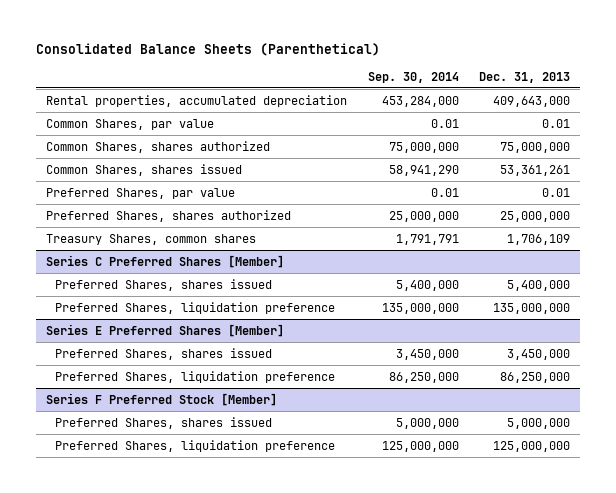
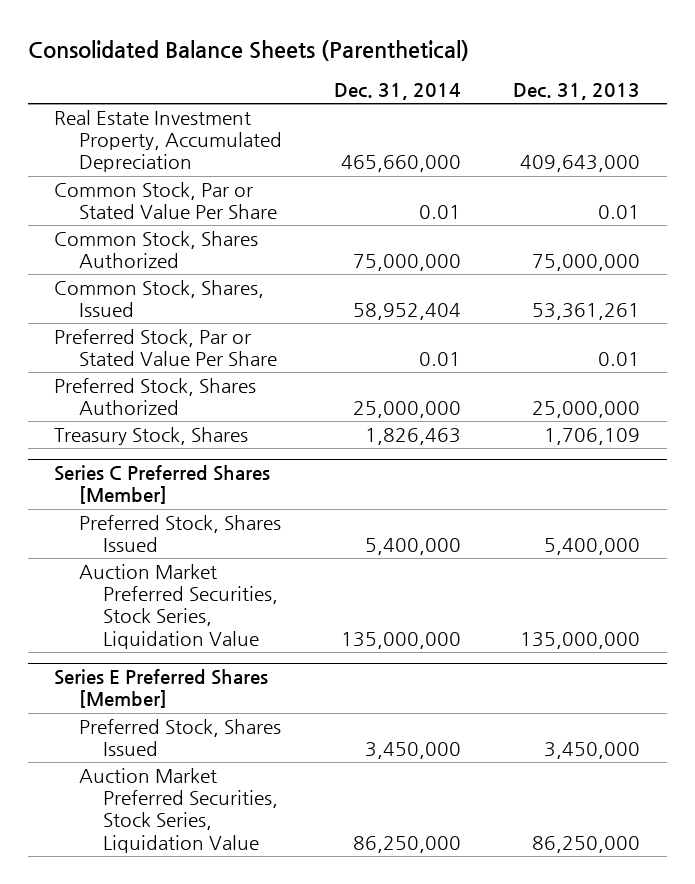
[367,71,459,83] Sep. 30, 2014 -> none
none -> [334,83,462,101] Dec. 31, 2014
[46,94,348,107] Rental properties, accumulated depreciation -> [54,110,282,173] Real Estate Investment Property, Accumulated Depreciation
[46,118,215,130] Common Shares, par value -> [54,182,277,220] Common Stock, Par or Stated Value Per Share
[46,140,271,153] Common Shares, shares authorized -> [54,231,259,269] Common Stock, Shares Authorized
[46,163,243,176] Common Shares, shares issued -> [54,280,265,318] Common Stock, Shares, Issued
[46,187,236,199] Preferred Shares, par value -> [54,329,277,367] Preferred Stock, Par or Stated Value Per Share
[46,209,292,222] Preferred Shares, shares authorized -> [54,378,257,416] Preferred Stock, Shares Authorized
[46,233,257,245] Treasury Shares, common shares -> [54,427,249,446] Treasury Stock, Shares
[55,278,273,291] Preferred Shares, shares issued -> [78,515,281,553] Preferred Stock, Shares Issued
[55,301,336,314] Preferred Shares, liquidation preference -> [78,564,279,649] Auction Market Preferred Securities, Stock Series, Liquidation Value
[46,392,278,406] Series F Preferred Stock [Member] -> none
[55,416,273,429] Preferred Shares, shares issued -> none
[55,439,336,452] Preferred Shares, liquidation preference -> none
[55,347,273,360] Preferred Shares, shares issued -> [78,719,281,757] Preferred Stock, Shares Issued
[55,370,336,383] Preferred Shares, liquidation preference -> [78,768,279,853] Auction Market Preferred Securities, Stock Series, Liquidation Value

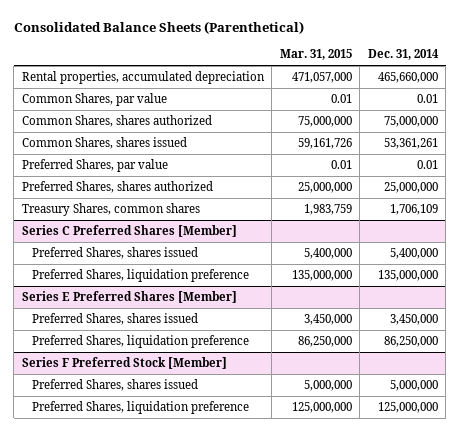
[513,83,641,101] Dec. 31, 2013 -> none
none -> [279,49,352,61] Mar. 31, 2015
[54,110,282,173] Real Estate Investment Property, Accumulated Depreciation -> [21,71,265,85] Rental properties, accumulated depreciation
[54,182,277,220] Common Stock, Par or Stated Value Per Share -> [21,93,167,107] Common Shares, par value
[54,231,259,269] Common Stock, Shares Authorized -> [21,115,212,128] Common Shares, shares authorized
[54,280,265,318] Common Stock, Shares, Issued -> [21,137,187,150] Common Shares, shares issued
[353,303,462,321] 58,952,404 -> [383,138,438,150] 53,361,261
[54,329,277,367] Preferred Stock, Par or Stated Value Per Share -> [21,159,168,173] Preferred Shares, par value
[54,378,257,416] Preferred Stock, Shares Authorized -> [21,181,213,194] Preferred Shares, shares authorized
[54,427,249,446] Treasury Stock, Shares -> [21,203,200,217] Treasury Shares, common shares
[365,428,462,446] 1,826,463 -> [389,204,438,216] 1,706,109
[78,515,281,553] Preferred Stock, Shares Issued -> [32,247,199,260] Preferred Shares, shares issued
[78,564,279,649] Auction Market Preferred Securities, Stock Series, Liquidation Value -> [32,269,250,283] Preferred Shares, liquidation preference
[78,719,281,757] Preferred Stock, Shares Issued -> [32,313,199,326] Preferred Shares, shares issued
[78,768,279,853] Auction Market Preferred Securities, Stock Series, Liquidation Value -> [32,335,250,349] Preferred Shares, liquidation preference
none -> [21,357,227,370] Series F Preferred Stock [Member]
none -> [32,379,199,392] Preferred Shares, shares issued
none -> [32,401,250,415] Preferred Shares, liquidation preference

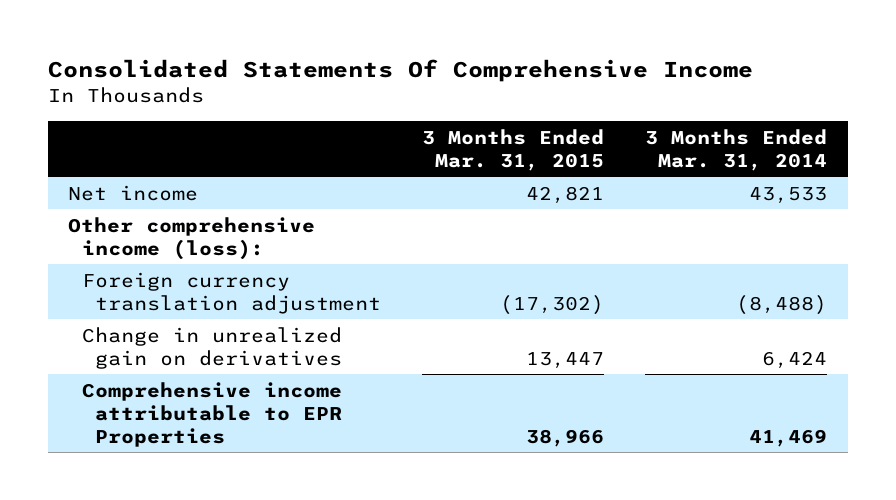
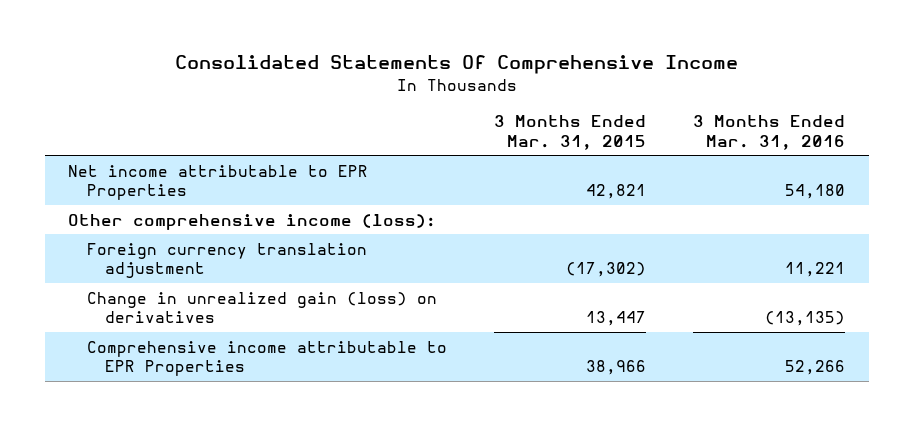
[645,128,828,171] 3 Months Ended Mar. 31, 2014 -> none
none -> [692,115,845,150] 3 Months Ended Mar. 31, 2016
[68,184,199,201] Net income -> [68,164,369,201] Net income attributable to EPR Properties
[81,326,343,369] Change in unrealized gain on derivatives -> [86,291,437,324] Change in unrealized gain (loss) on derivatives

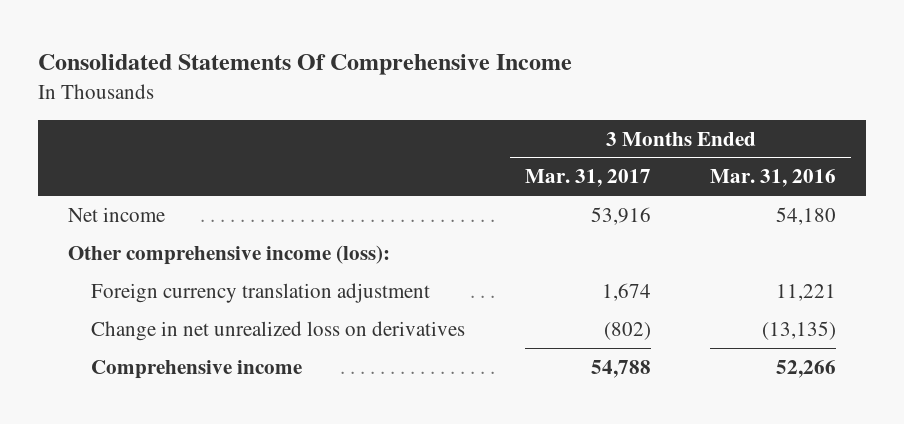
[493,115,646,150] 3 Months Ended Mar. 31, 2015 -> none
none -> [524,169,651,188] Mar. 31, 2017
[68,164,369,201] Net income attributable to EPR Properties -> [67,206,165,222] Net income
[86,291,437,324] Change in unrealized gain (loss) on derivatives -> [90,320,465,341] Change in net unrealized loss on derivatives
[86,340,447,377] Comprehensive income attributable to EPR Properties -> [90,359,302,379] Comprehensive income

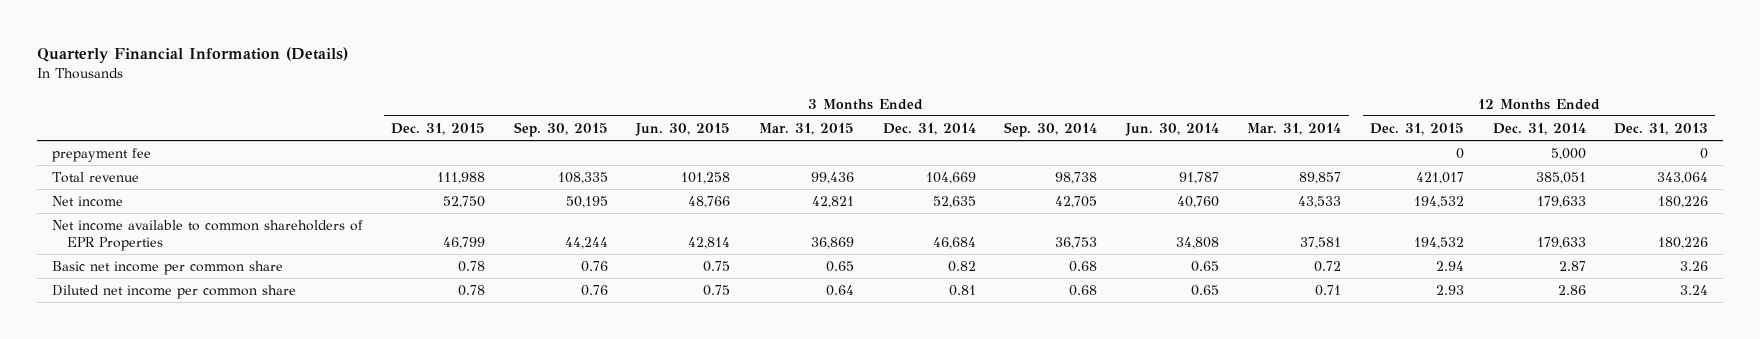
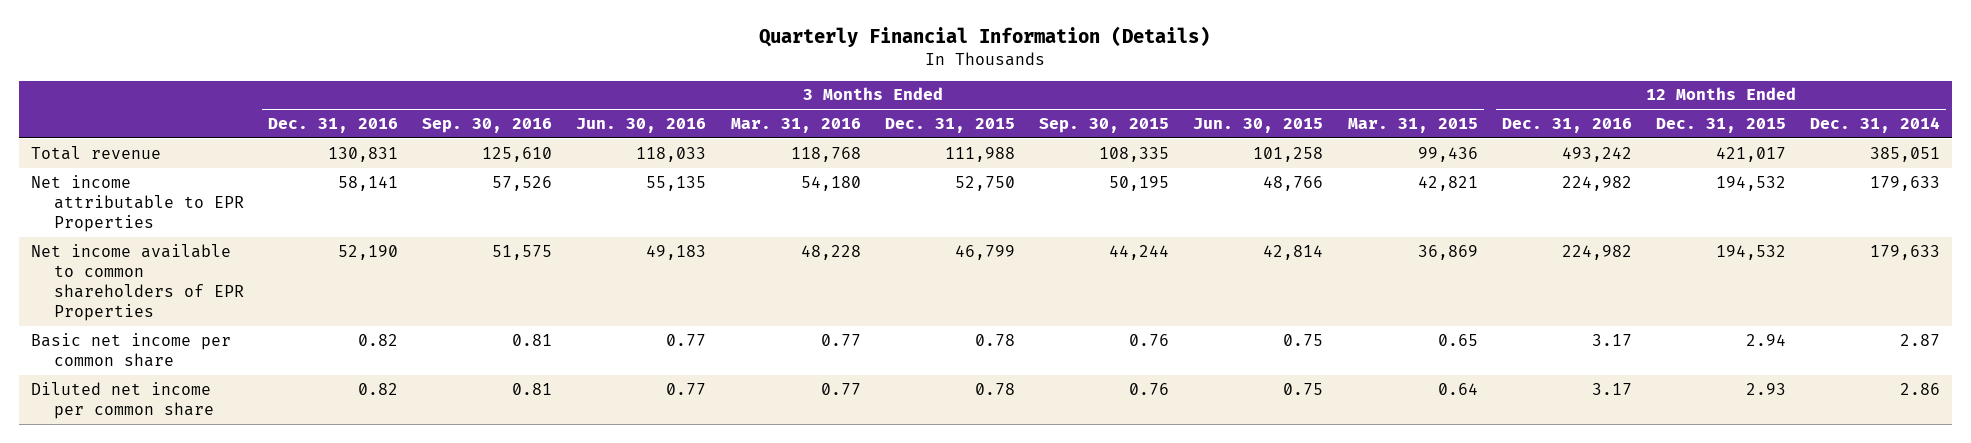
[882,122,976,135] Dec. 31, 2014 -> none
[1004,121,1098,137] Sep. 30, 2014 -> none
[1124,122,1219,136] Jun. 30, 2014 -> none
[1247,122,1342,135] Mar. 31, 2014 -> none
[1614,122,1709,135] Dec. 31, 2013 -> none
none -> [267,118,398,134] Dec. 31, 2016
none -> [422,118,553,134] Sep. 30, 2016
none -> [576,118,707,134] Jun. 30, 2016
none -> [730,118,861,134] Mar. 31, 2016
none -> [1501,118,1632,134] Dec. 31, 2016
[51,147,151,162] prepayment fee -> none
[51,195,123,207] Net income -> [30,174,244,232] Net income attributable to EPR Properties

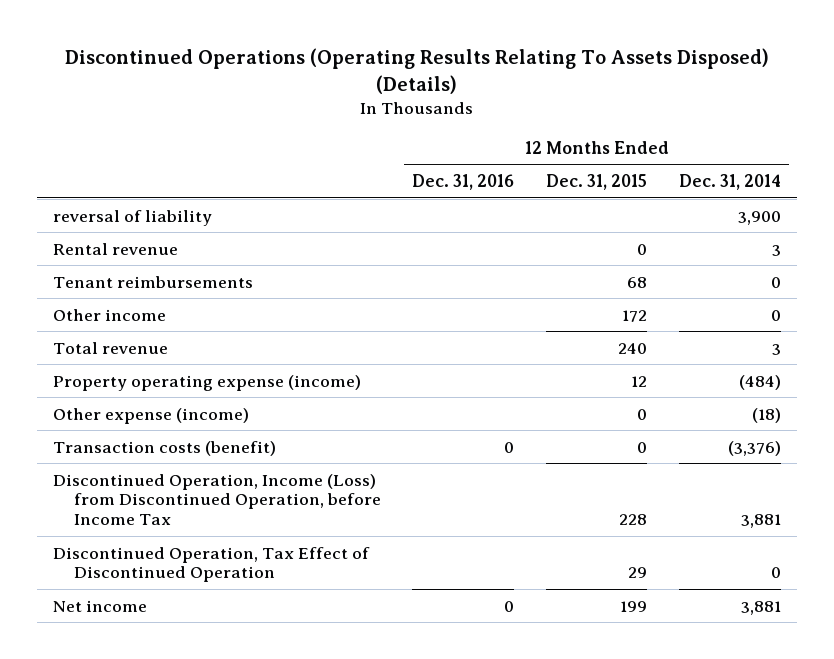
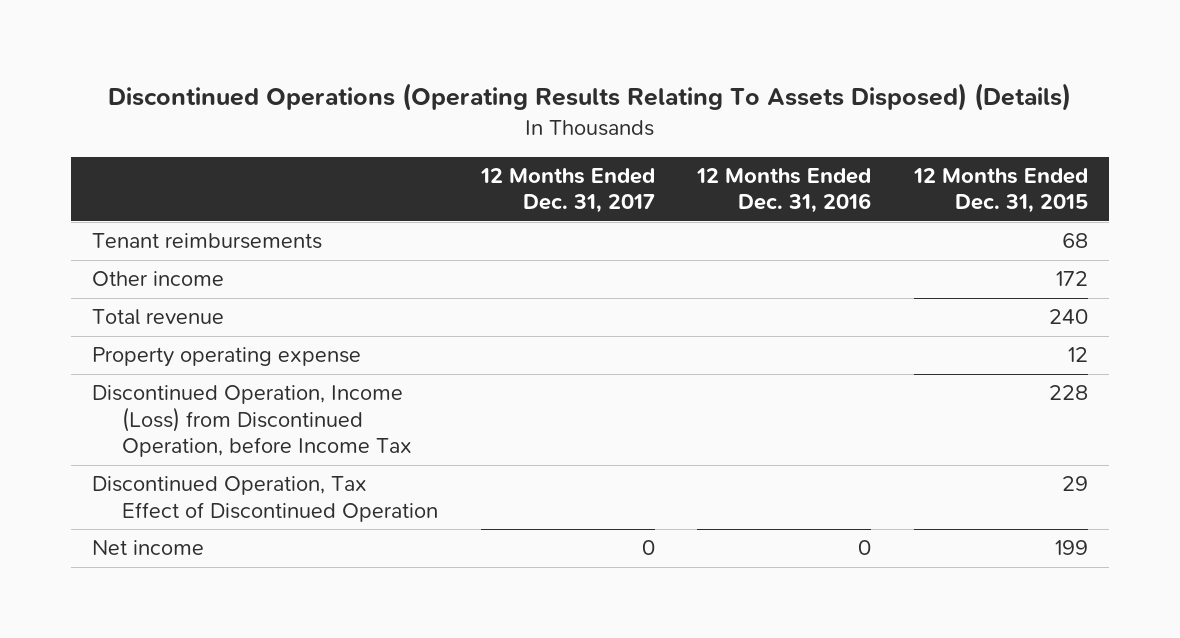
[678,174,781,191] Dec. 31, 2014 -> none
none -> [479,167,655,214] 12 Months Ended Dec. 31, 2017
[53,209,213,226] reversal of liability -> none
[53,242,179,255] Rental revenue -> none
[53,407,250,424] Other expense (income) -> none
[53,440,277,456] Transaction costs (benefit) -> none
[53,374,362,391] Property operating expense (income) -> [92,347,362,368] Property operating expense

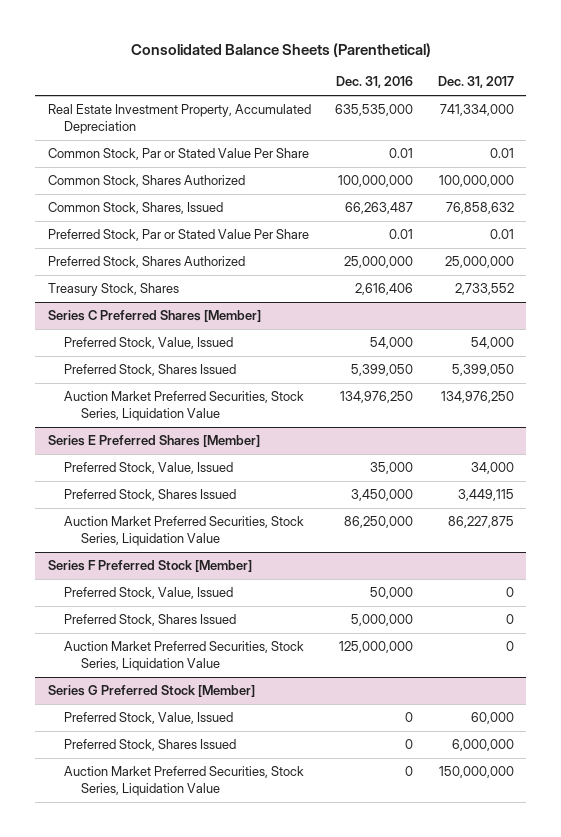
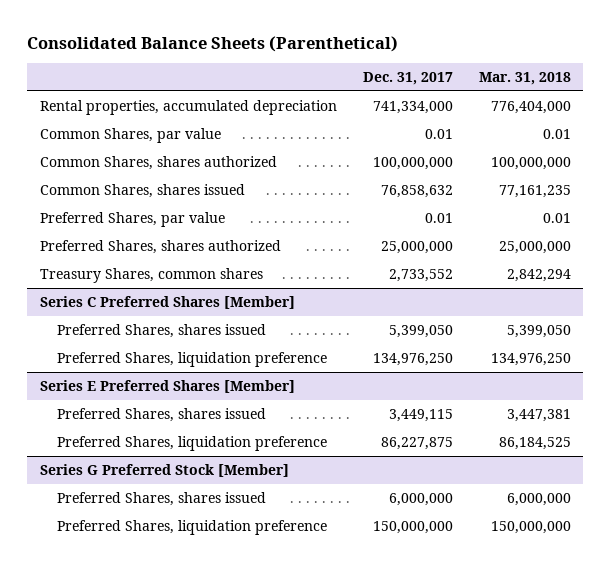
[336,76,414,89] Dec. 31, 2016 -> none
none -> [478,71,571,85] Mar. 31, 2018
[47,104,311,134] Real Estate Investment Property, Accumulated Depreciation -> [39,100,337,116] Rental properties, accumulated depreciation
[47,148,309,161] Common Stock, Par or Stated Value Per Share -> [39,128,221,144] Common Shares, par value
[47,175,245,188] Common Stock, Shares Authorized -> [39,156,277,171] Common Shares, shares authorized
[47,202,223,215] Common Stock, Shares, Issued -> [39,184,245,199] Common Shares, shares issued
[47,229,309,242] Preferred Stock, Par or Stated Value Per Share -> [39,212,225,228] Preferred Shares, par value
[47,256,245,269] Preferred Stock, Shares Authorized -> [39,240,281,255] Preferred Shares, shares authorized
[47,283,179,297] Treasury Stock, Shares -> [39,268,263,284] Treasury Shares, common shares
[64,337,234,350] Preferred Stock, Value, Issued -> none
[64,364,237,377] Preferred Stock, Shares Issued -> [57,324,267,339] Preferred Shares, shares issued
[64,391,305,421] Auction Market Preferred Securities, Stock Series, Liquidation Value -> [57,352,328,368] Preferred Shares, liquidation preference
[64,462,234,475] Preferred Stock, Value, Issued -> none
[47,560,252,573] Series F Preferred Stock [Member] -> none
[64,587,234,600] Preferred Stock, Value, Issued -> none
[64,614,237,627] Preferred Stock, Shares Issued -> none
[64,641,305,671] Auction Market Preferred Securities, Stock Series, Liquidation Value -> none
[64,489,237,502] Preferred Stock, Shares Issued -> [57,408,267,423] Preferred Shares, shares issued
[64,516,305,546] Auction Market Preferred Securities, Stock Series, Liquidation Value -> [57,436,328,452] Preferred Shares, liquidation preference
[64,712,234,725] Preferred Stock, Value, Issued -> none
[64,739,237,752] Preferred Stock, Shares Issued -> [57,492,267,507] Preferred Shares, shares issued
[64,766,305,796] Auction Market Preferred Securities, Stock Series, Liquidation Value -> [57,520,328,536] Preferred Shares, liquidation preference

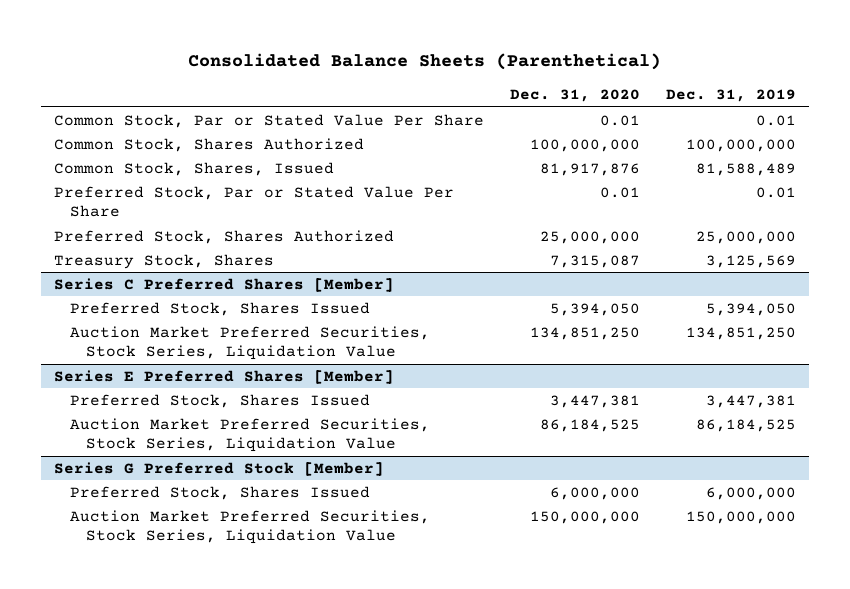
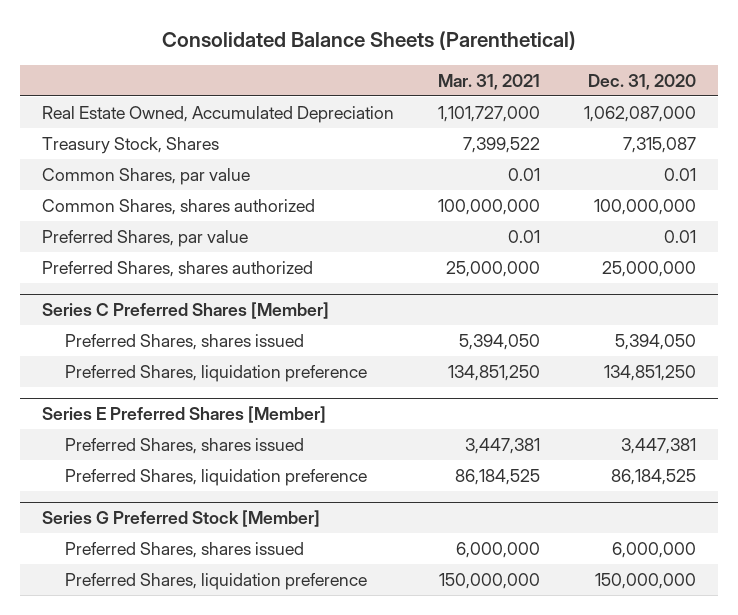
[666,89,797,103] Dec. 31, 2019 -> none
none -> [437,73,540,90] Mar. 31, 2021
[54,113,485,128] Common Stock, Par or Stated Value Per Share -> none
[54,137,365,152] Common Stock, Shares Authorized -> none
[54,161,335,176] Common Stock, Shares, Issued -> none
[54,185,455,218] Preferred Stock, Par or Stated Value Per Share -> none
[54,229,395,244] Preferred Stock, Shares Authorized -> none
none -> [41,105,394,123] Real Estate Owned, Accumulated Depreciation
none -> [41,167,250,185] Common Shares, par value
none -> [41,198,315,215] Common Shares, shares authorized
none -> [41,229,248,247] Preferred Shares, par value
none -> [41,260,313,277] Preferred Shares, shares authorized
[70,301,371,316] Preferred Stock, Shares Issued -> [65,333,305,350] Preferred Shares, shares issued
[70,325,431,361] Auction Market Preferred Securities, Stock Series, Liquidation Value -> [65,364,368,382] Preferred Shares, liquidation preference
[70,393,371,408] Preferred Stock, Shares Issued -> [65,437,305,454] Preferred Shares, shares issued
[70,417,431,453] Auction Market Preferred Securities, Stock Series, Liquidation Value -> [65,468,368,486] Preferred Shares, liquidation preference
[70,485,371,500] Preferred Stock, Shares Issued -> [65,541,305,558] Preferred Shares, shares issued
[70,509,431,545] Auction Market Preferred Securities, Stock Series, Liquidation Value -> [65,572,368,590] Preferred Shares, liquidation preference

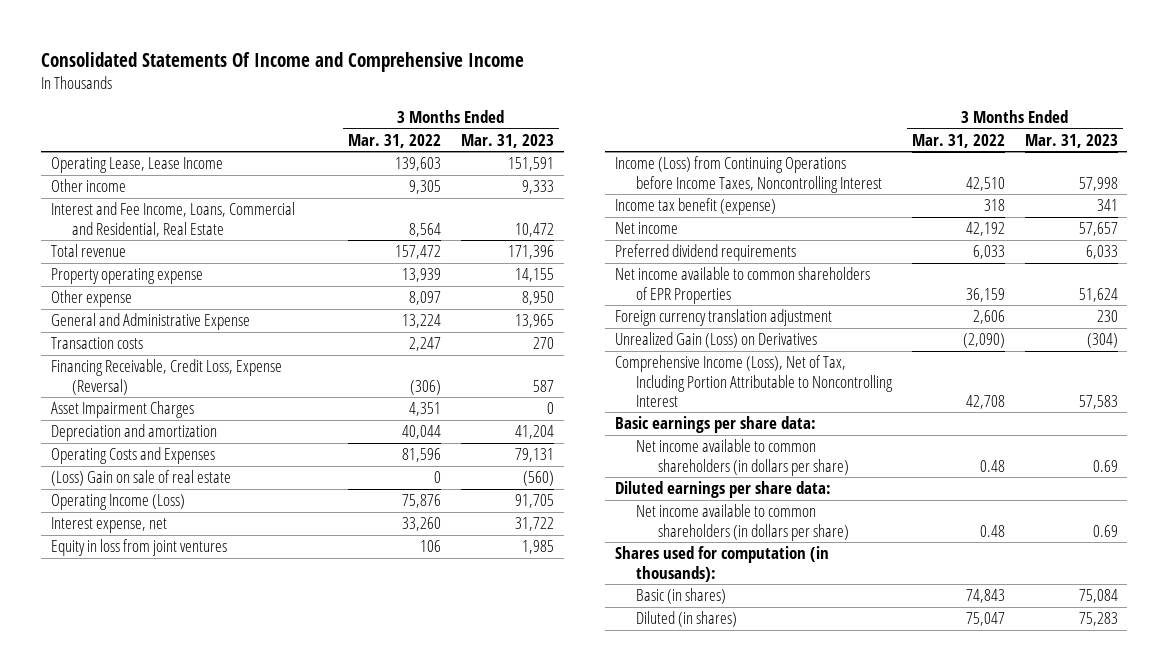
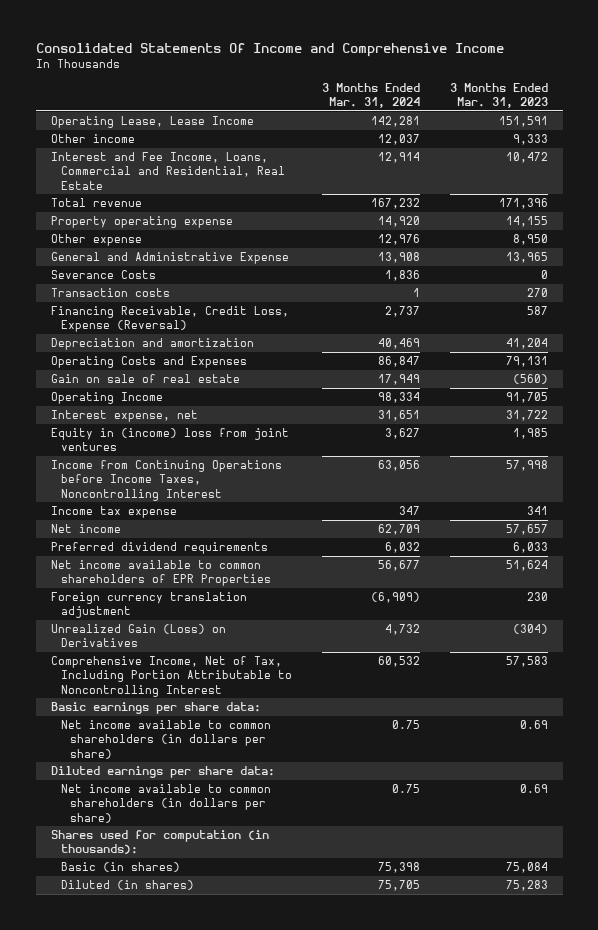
[348,133,442,148] Mar. 31, 2022 -> none
none -> [321,82,420,109] 3 Months Ended Mar. 31, 2024
none -> [50,270,156,280] Severance Costs
[50,401,194,419] Asset Impairment Charges -> none
[50,470,231,487] (Loss) Gain on sale of real estate -> [50,374,240,384] Gain on sale of real estate
[50,494,185,511] Operating Income (Loss) -> [50,392,163,405] Operating Income
[50,539,227,557] Equity in loss from joint ventures -> [50,428,289,452] Equity in (income) loss from joint ventures
[614,156,883,193] Income (Loss) from Continuing Operations before Income Taxes, Noncontrolling Interest -> [50,460,282,501] Income from Continuing Operations before Income Taxes, Noncontrolling Interest
[614,198,776,216] Income tax benefit (expense) -> [50,506,177,519] Income tax expense
[614,355,894,407] Comprehensive Income (Loss), Net of Tax, Including Portion Attributable to Noncontrolling Interest -> [50,656,292,697] Comprehensive Income, Net of Tax, Including Portion Attributable to Noncontrolling Interest

